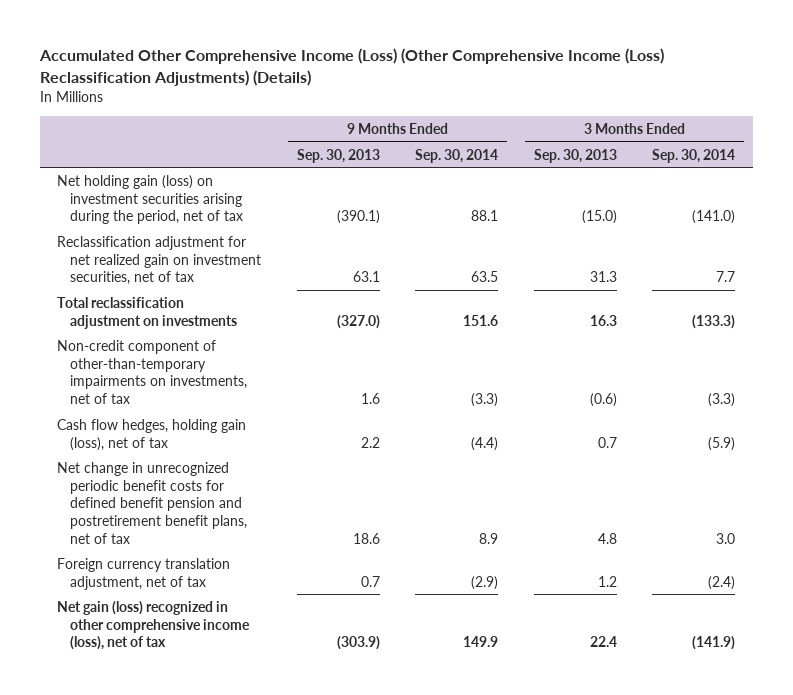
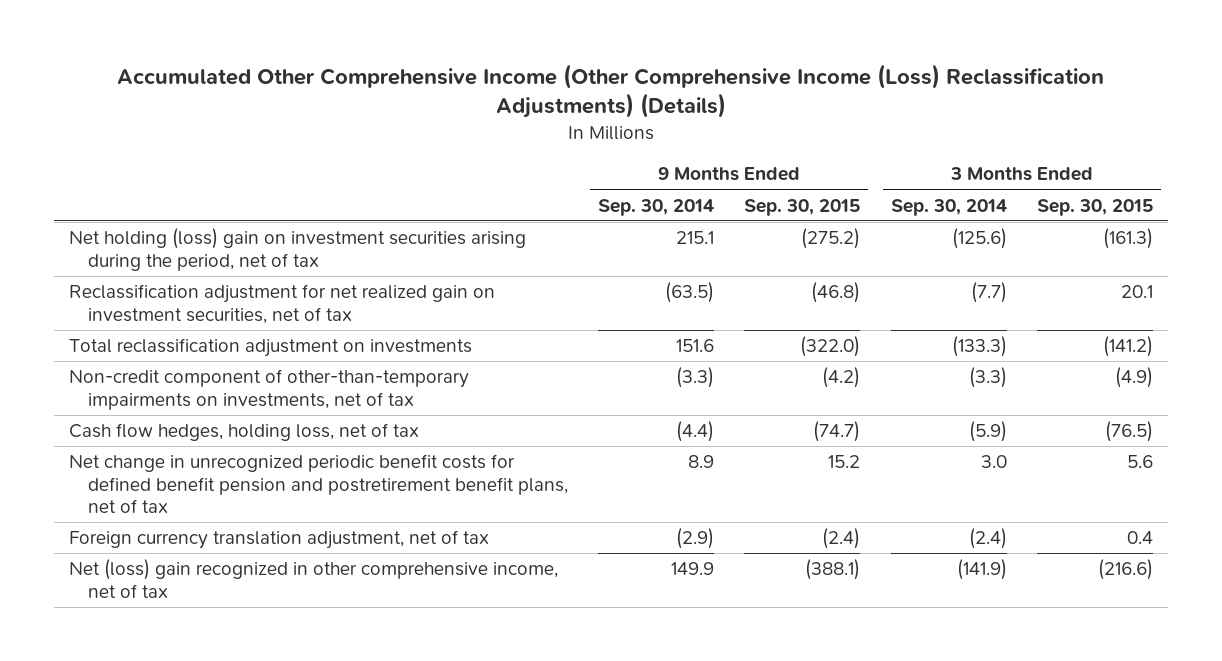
[38,48,664,87] Accumulated Other Comprehensive Income (Loss) (Other Comprehensive Income (Loss) Reclassification Adjustments) (Details) -> [117,63,1105,119] Accumulated Other Comprehensive Income (Other Comprehensive Income (Loss) Reclassification Adjustments) (Details)
[296,148,380,163] Sep. 30, 2013 -> none
[533,148,617,163] Sep. 30, 2013 -> none
none -> [744,198,861,216] Sep. 30, 2015
none -> [1037,198,1154,216] Sep. 30, 2015
[57,174,244,225] Net holding gain (loss) on investment securities arising during the period, net of tax -> [69,228,527,271] Net holding (loss) gain on investment securities arising during the period, net of tax
[471,210,499,222] 88.1 -> [676,231,715,245] 215.1
[692,210,736,225] (141.0) -> [951,228,1007,250] (125.6)
[471,271,499,283] 63.5 -> [665,282,715,304] (63.5)
[716,271,736,283] 7.7 -> [970,282,1007,304] (7.7)
[57,418,247,451] Cash flow hedges, holding gain (loss), net of tax -> [69,423,420,442] Cash flow hedges, holding loss, net of tax
[57,600,251,651] Net gain (loss) recognized in other comprehensive income (loss), net of tax -> [69,559,559,598] Net (loss) gain recognized in other comprehensive income, net of tax

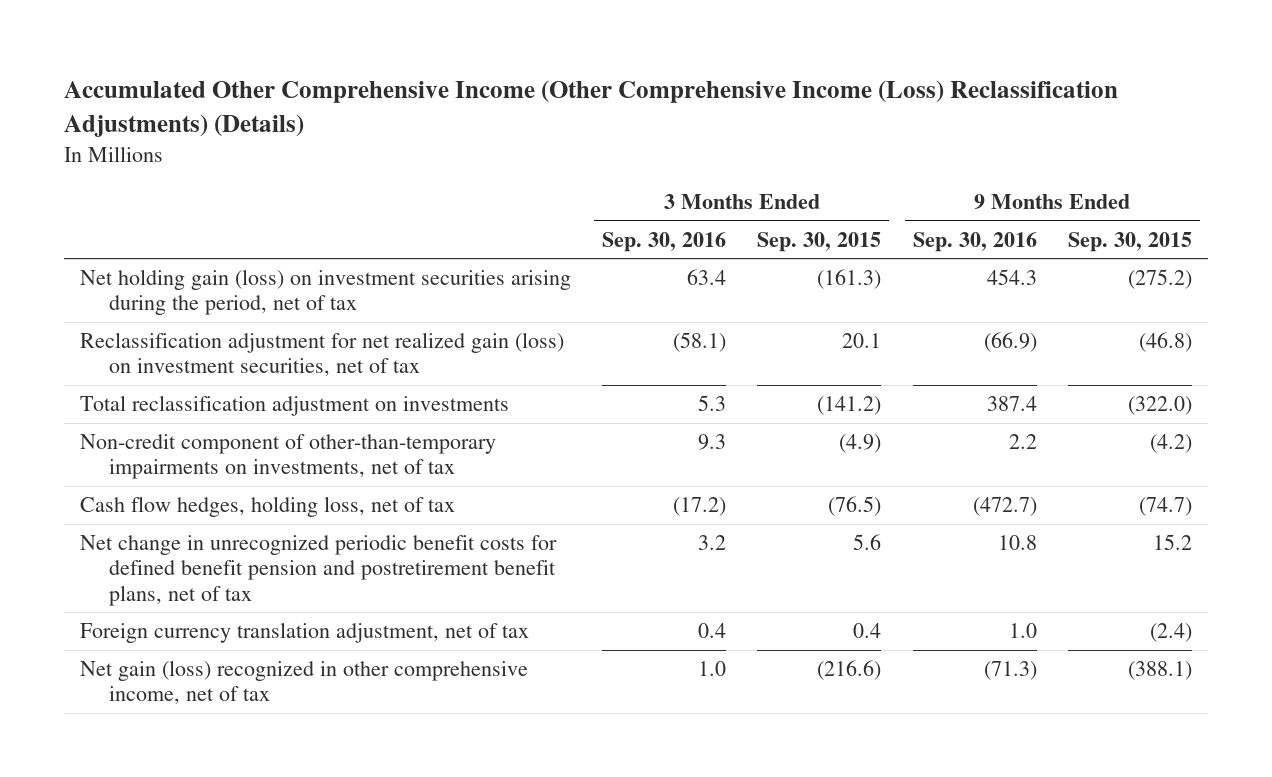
[598,198,715,216] Sep. 30, 2014 -> none
[890,198,1007,216] Sep. 30, 2014 -> none
none -> [602,231,727,252] Sep. 30, 2016
none -> [912,231,1037,252] Sep. 30, 2016
[69,228,527,271] Net holding (loss) gain on investment securities arising during the period, net of tax -> [79,268,571,316] Net holding gain (loss) on investment securities arising during the period, net of tax
[69,284,496,324] Reclassification adjustment for net realized gain on investment securities, net of tax -> [79,331,564,377] Reclassification adjustment for net realized gain (loss) on investment securities, net of tax
[69,559,559,598] Net (loss) gain recognized in other comprehensive income, net of tax -> [79,659,528,705] Net gain (loss) recognized in other comprehensive income, net of tax

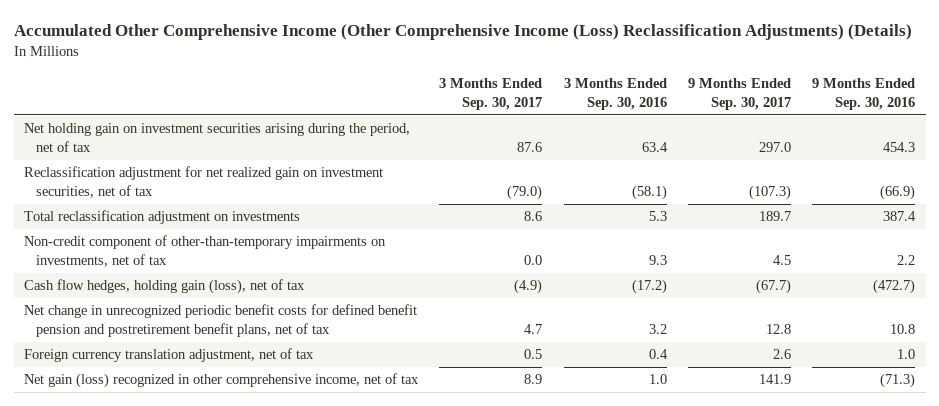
[757,231,882,252] Sep. 30, 2015 -> none
[1068,231,1193,252] Sep. 30, 2015 -> none
none -> [439,78,543,111] 3 Months Ended Sep. 30, 2017
none -> [687,78,791,111] 9 Months Ended Sep. 30, 2017
[79,268,571,316] Net holding gain (loss) on investment securities arising during the period, net of tax -> [24,123,411,152] Net holding gain on investment securities arising during the period, net of tax
[79,331,564,377] Reclassification adjustment for net realized gain (loss) on investment securities, net of tax -> [24,166,384,198] Reclassification adjustment for net realized gain on investment securities, net of tax
[79,495,455,517] Cash flow hedges, holding loss, net of tax -> [24,279,306,295] Cash flow hedges, holding gain (loss), net of tax

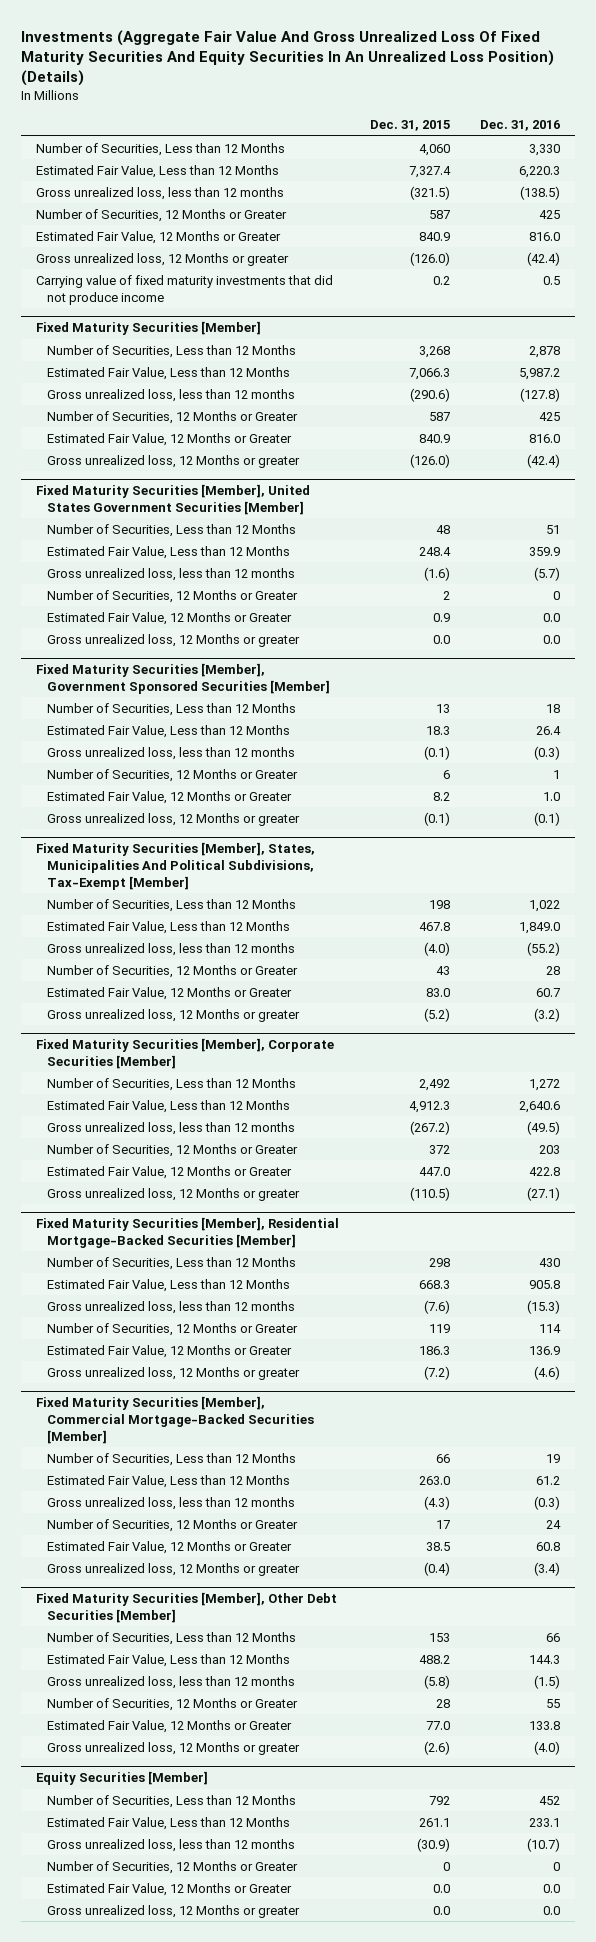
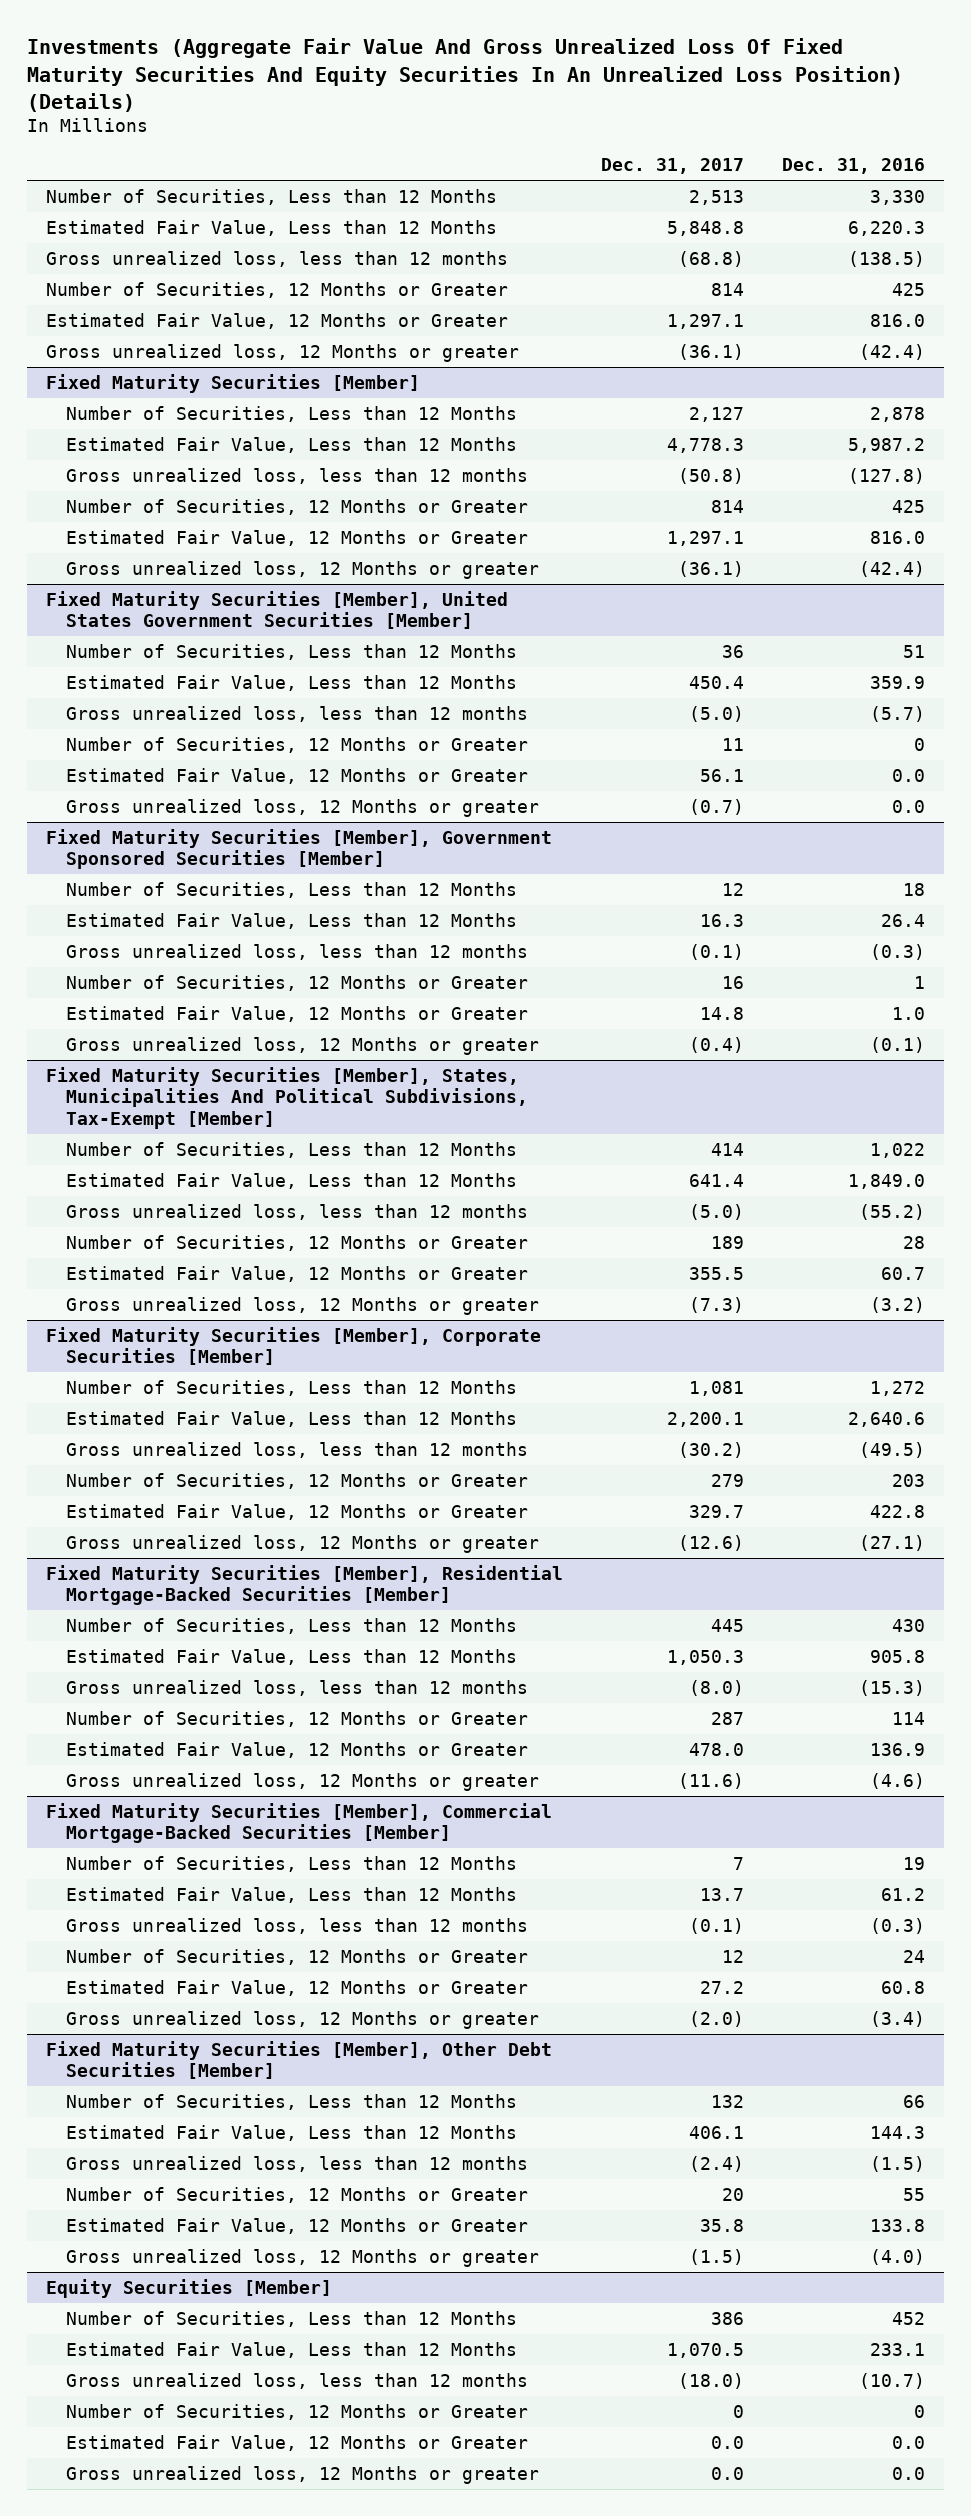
[369,120,450,132] Dec. 31, 2015 -> none
none -> [601,158,745,175] Dec. 31, 2017
[36,274,334,305] Carrying value of fixed maturity investments that did not produce income -> none

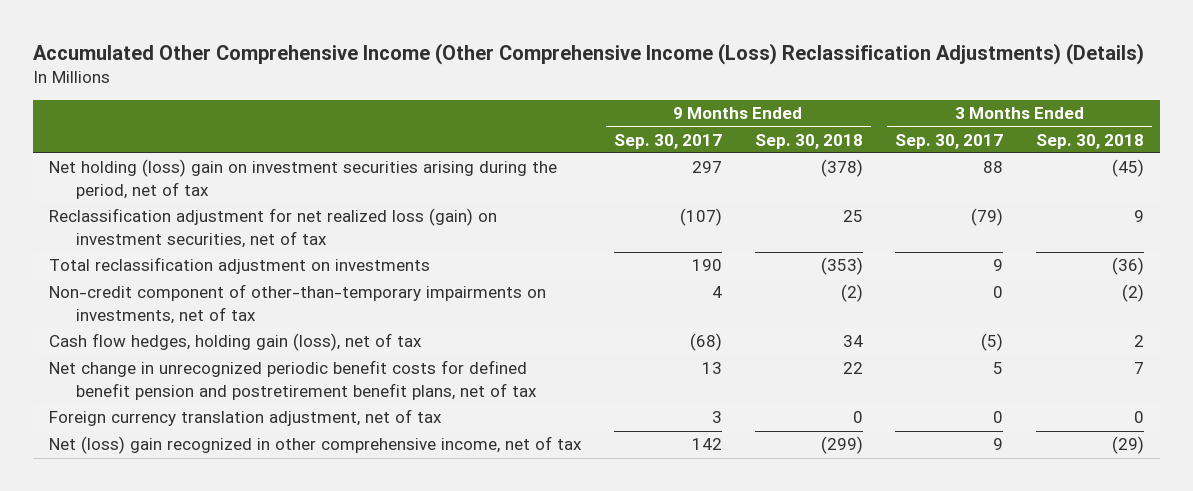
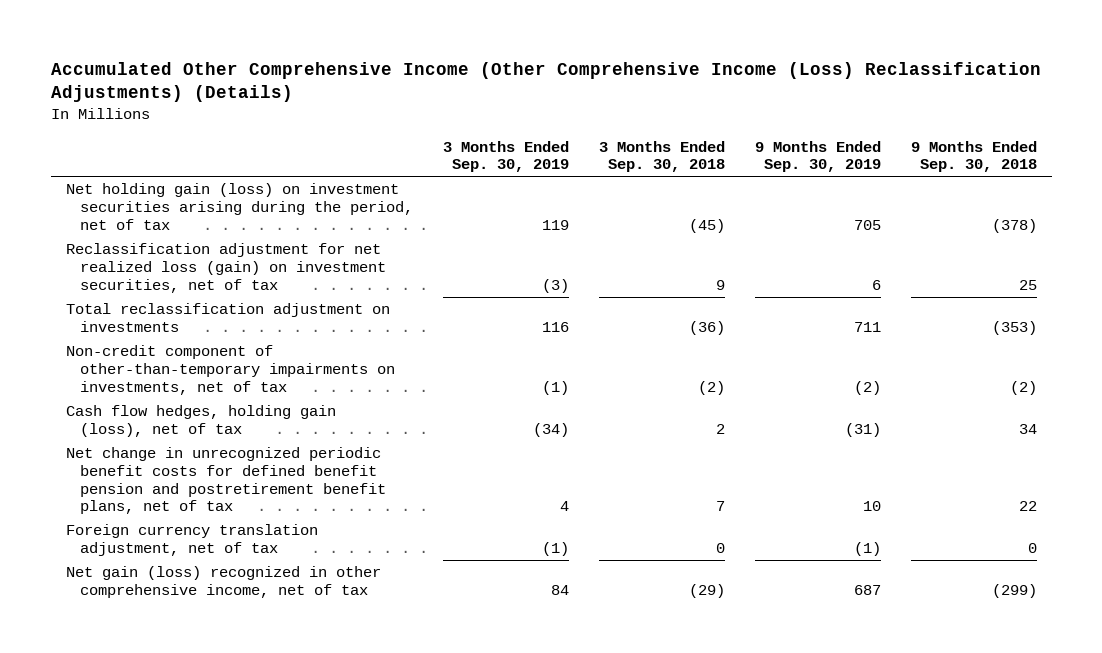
[613,133,722,149] Sep. 30, 2017 -> none
[895,133,1004,149] Sep. 30, 2017 -> none
none -> [443,140,570,173] 3 Months Ended Sep. 30, 2019
none -> [754,140,881,173] 9 Months Ended Sep. 30, 2019
[49,159,558,199] Net holding (loss) gain on investment securities arising during the period, net of tax -> [65,183,414,230] Net holding gain (loss) on investment securities arising during the period, net of tax
[49,436,583,455] Net (loss) gain recognized in other comprehensive income, net of tax -> [65,566,381,598] Net gain (loss) recognized in other comprehensive income, net of tax

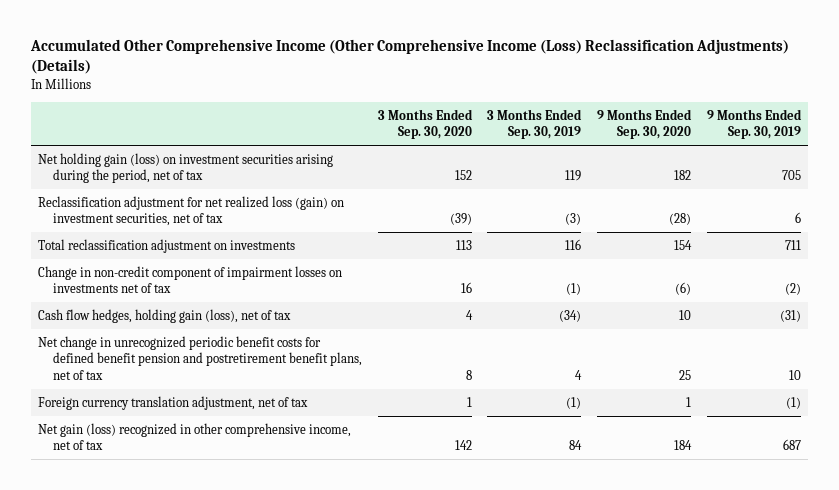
[599,140,726,173] 3 Months Ended Sep. 30, 2018 -> none
[910,140,1037,173] 9 Months Ended Sep. 30, 2018 -> none
none -> [377,108,473,140] 3 Months Ended Sep. 30, 2020
none -> [597,108,693,140] 9 Months Ended Sep. 30, 2020
[65,345,396,395] Non-credit component of other-than-temporary impairments on investments, net of tax -> [38,265,343,294] Change in non-credit component of impairment losses on investments net of tax

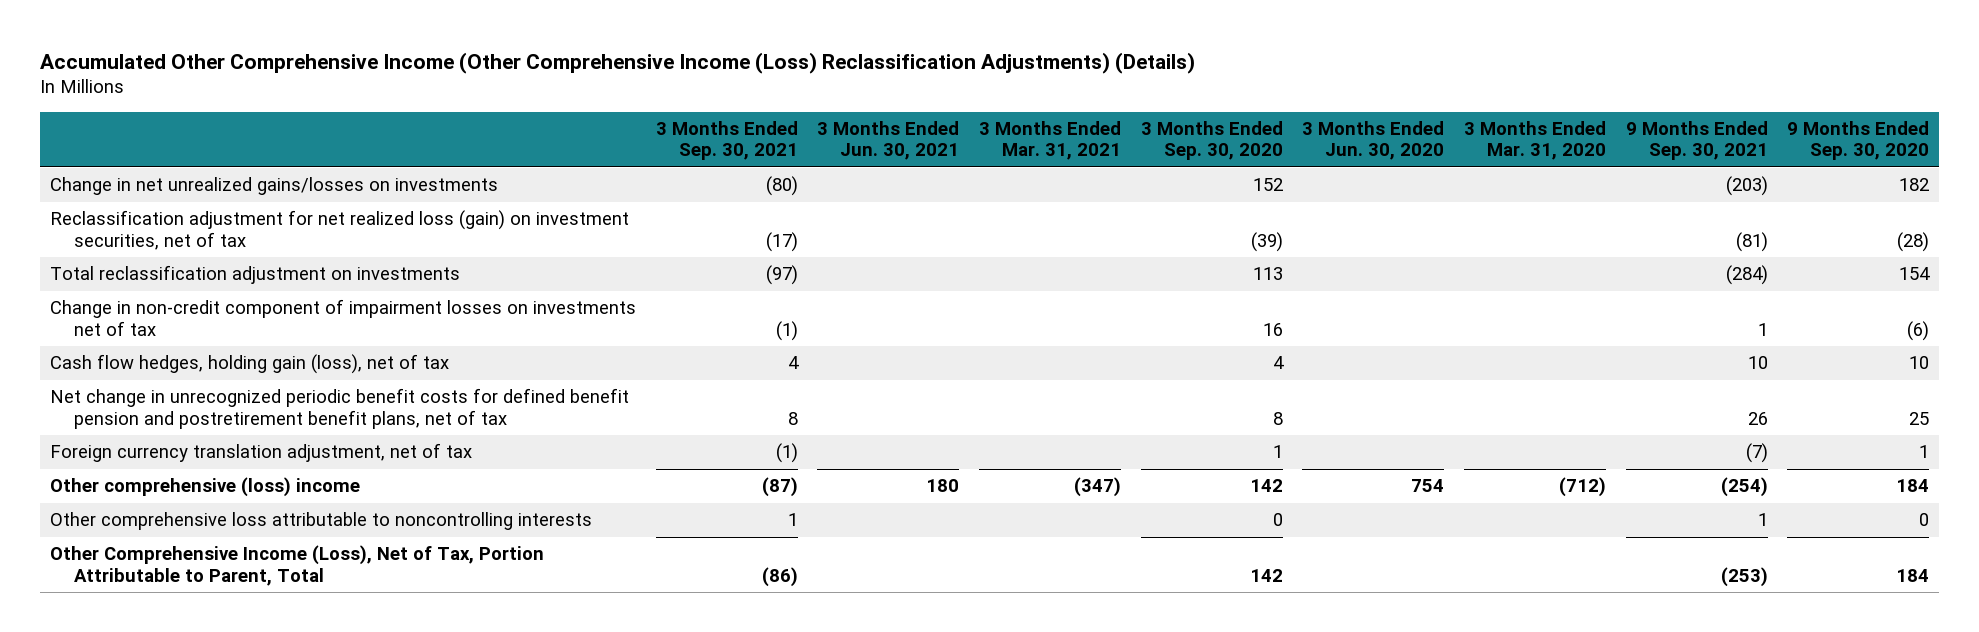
[487,108,583,140] 3 Months Ended Sep. 30, 2019 -> none
[706,108,802,140] 9 Months Ended Sep. 30, 2019 -> none
none -> [655,121,798,161] 3 Months Ended Sep. 30, 2021
none -> [817,121,960,161] 3 Months Ended Jun. 30, 2021
none -> [979,121,1122,161] 3 Months Ended Mar. 31, 2021
none -> [1302,121,1445,161] 3 Months Ended Jun. 30, 2020
none -> [1463,121,1606,161] 3 Months Ended Mar. 31, 2020
none -> [1625,121,1768,161] 9 Months Ended Sep. 30, 2021
[38,152,334,184] Net holding gain (loss) on investment securities arising during the period, net of tax -> [50,177,499,196] Change in net unrealized gains/losses on investments
[38,422,352,451] Net gain (loss) recognized in other comprehensive income, net of tax -> [50,477,361,498] Other comprehensive (loss) income
none -> [50,512,593,531] Other comprehensive loss attributable to noncontrolling interests
none -> [50,545,545,586] Other Comprehensive Income (Loss), Net of Tax, Portion Attributable to Parent, Total

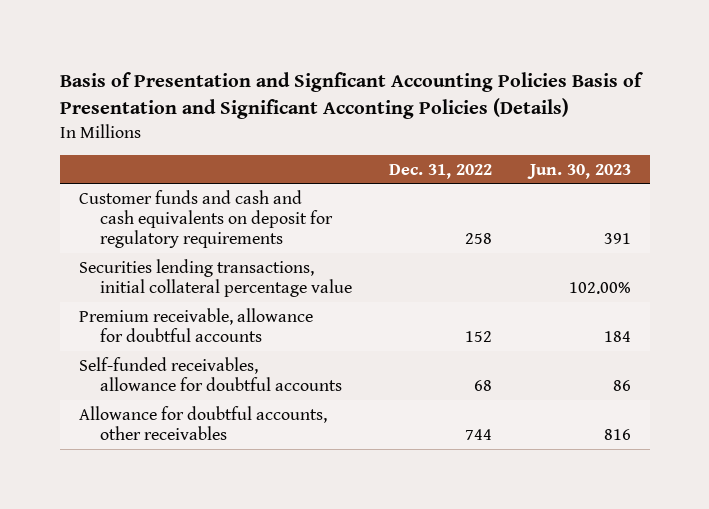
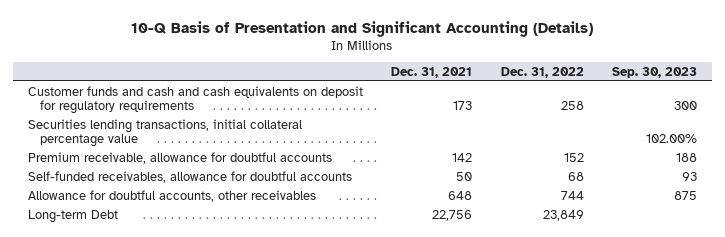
[59,71,643,119] Basis of Presentation and Signficant Accounting Policies Basis of Presentation and Significant Acconting Policies (Details) -> [131,20,594,37] 10-Q Basis of Presentation and Significant Accounting (Details)
[526,163,631,179] Jun. 30, 2023 -> none
none -> [391,66,473,78] Dec. 31, 2021
none -> [612,66,698,78] Sep. 30, 2023
none -> [27,209,118,223] Long-term Debt

